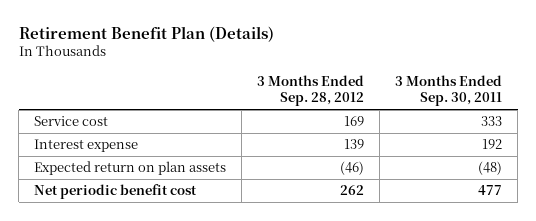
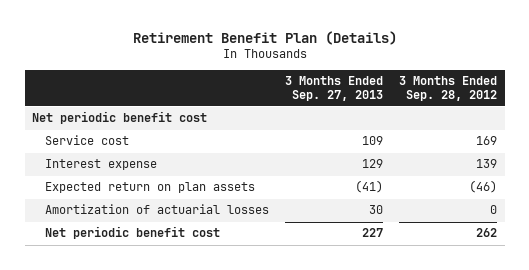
[395,74,503,107] 3 Months Ended Sep. 30, 2011 -> none
none -> [285,76,384,101] 3 Months Ended Sep. 27, 2013
none -> [32,111,208,125] Net periodic benefit cost
none -> [45,204,270,215] Amortization of actuarial losses

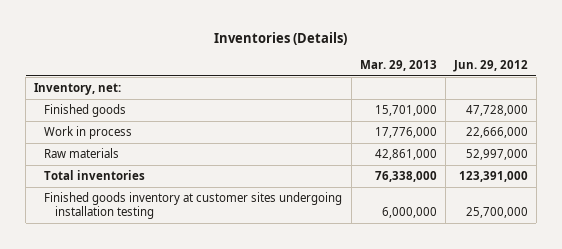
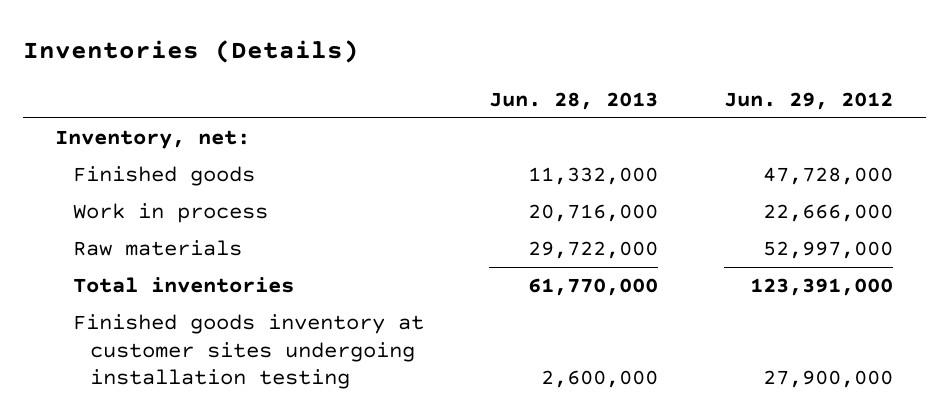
[359,60,437,72] Mar. 29, 2013 -> none
none -> [489,91,659,110] Jun. 28, 2013
[465,207,528,219] 25,700,000 -> [762,369,893,388] 27,900,000

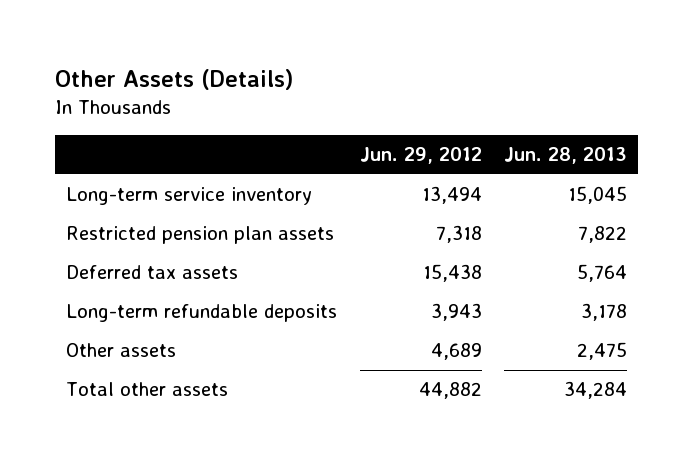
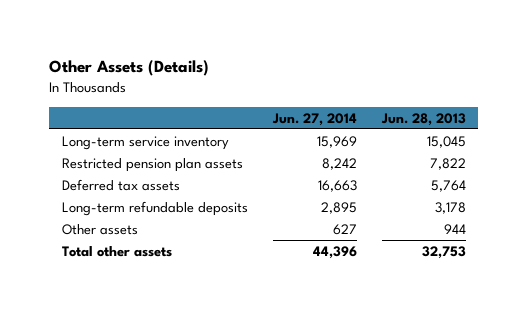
[359,147,482,165] Jun. 29, 2012 -> none
none -> [271,112,357,126] Jun. 27, 2014
[577,342,628,361] 2,475 -> [443,223,466,234] 944
[564,381,628,400] 34,284 -> [421,245,466,259] 32,753

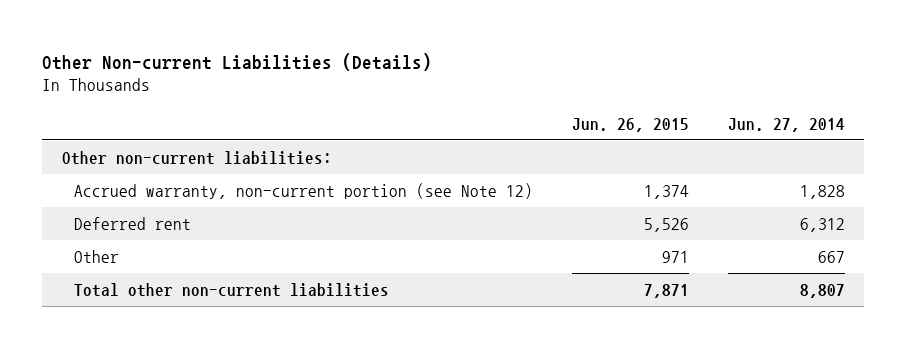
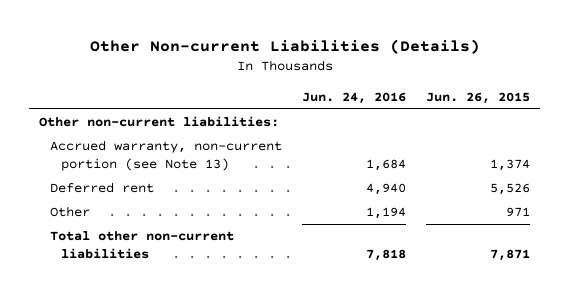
[727,117,845,132] Jun. 27, 2014 -> none
none -> [301,91,406,104] Jun. 24, 2016
[73,182,533,199] Accrued warranty, non-current portion (see Note 12) -> [50,140,283,171] Accrued warranty, non-current portion (see Note 13)

